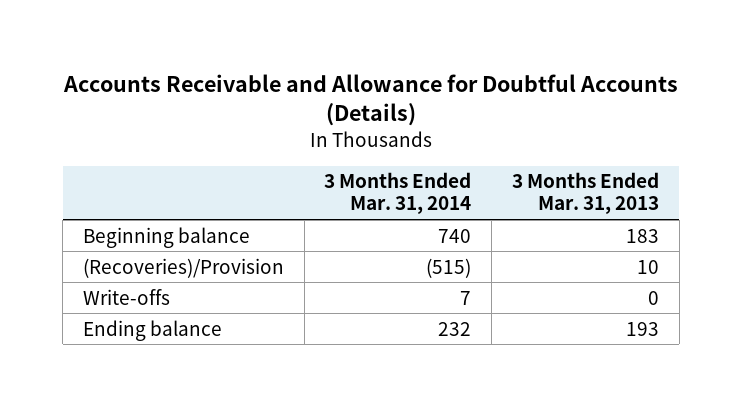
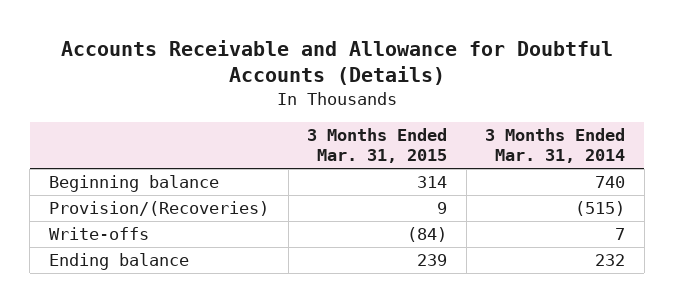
[511,172,659,215] 3 Months Ended Mar. 31, 2013 -> none
none -> [307,127,448,164] 3 Months Ended Mar. 31, 2015
[82,257,284,278] (Recoveries)/Provision -> [49,200,270,216] Provision/(Recoveries)

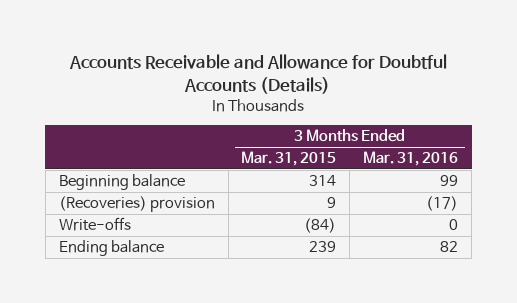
[485,127,626,164] 3 Months Ended Mar. 31, 2014 -> none
none -> [363,151,459,167] Mar. 31, 2016
[49,200,270,216] Provision/(Recoveries) -> [58,196,215,213] (Recoveries) provision

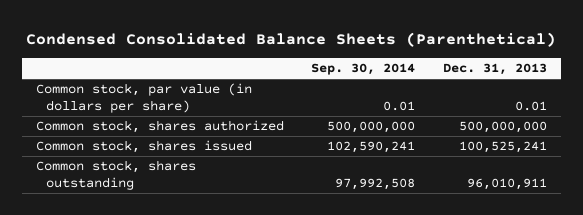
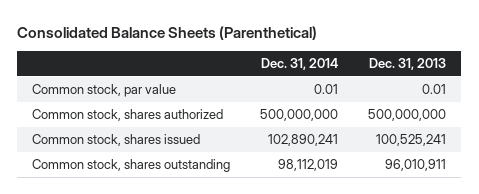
[26,31,557,47] Condensed Consolidated Balance Sheets (Parenthetical) -> [17,25,318,40] Consolidated Balance Sheets (Parenthetical)
[311,63,416,76] Sep. 30, 2014 -> none
none -> [261,58,339,71] Dec. 31, 2014
[35,83,252,113] Common stock, par value (in dollars per share) -> [32,84,177,98] Common stock, par value

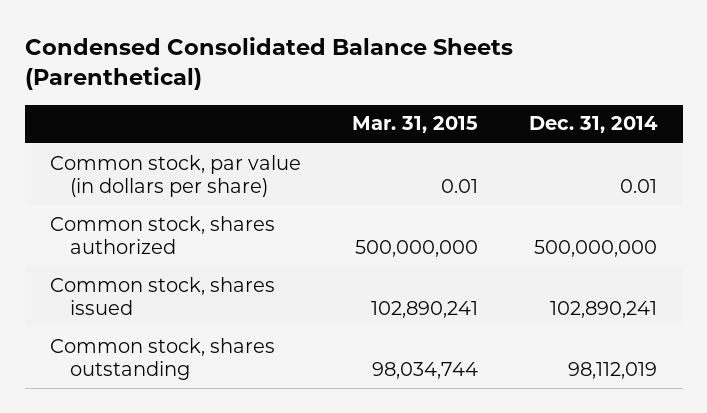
[17,25,318,40] Consolidated Balance Sheets (Parenthetical) -> [24,36,513,91] Condensed Consolidated Balance Sheets (Parenthetical)
[369,58,447,71] Dec. 31, 2013 -> none
none -> [352,116,479,134] Mar. 31, 2015
[32,84,177,98] Common stock, par value -> [50,154,302,197] Common stock, par value (in dollars per share)

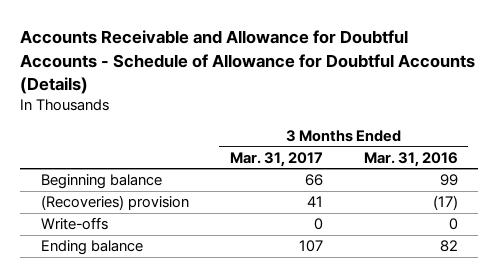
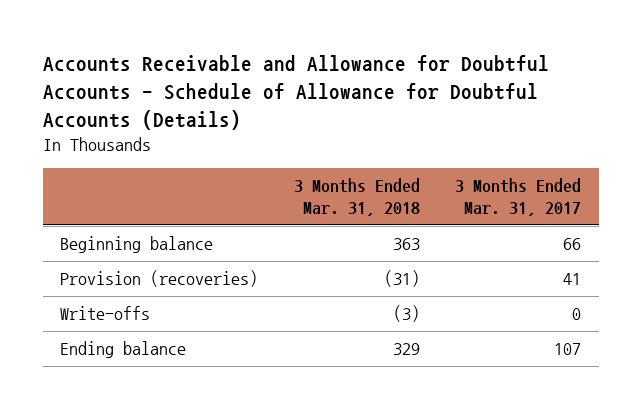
[363,151,458,167] Mar. 31, 2016 -> none
none -> [293,178,420,217] 3 Months Ended Mar. 31, 2018
[40,195,189,211] (Recoveries) provision -> [60,270,259,288] Provision (recoveries)

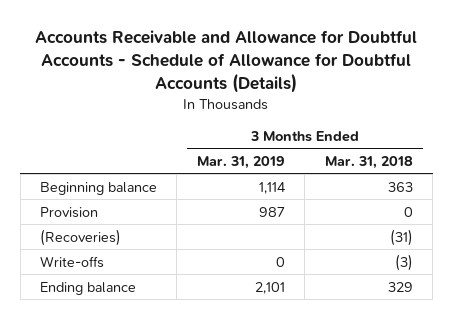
[455,178,582,217] 3 Months Ended Mar. 31, 2017 -> none
none -> [196,155,285,169] Mar. 31, 2019
[60,270,259,288] Provision (recoveries) -> [40,206,99,218] Provision
[383,270,420,288] (31) -> [403,206,413,217] 0
none -> [40,228,122,246] (Recoveries)

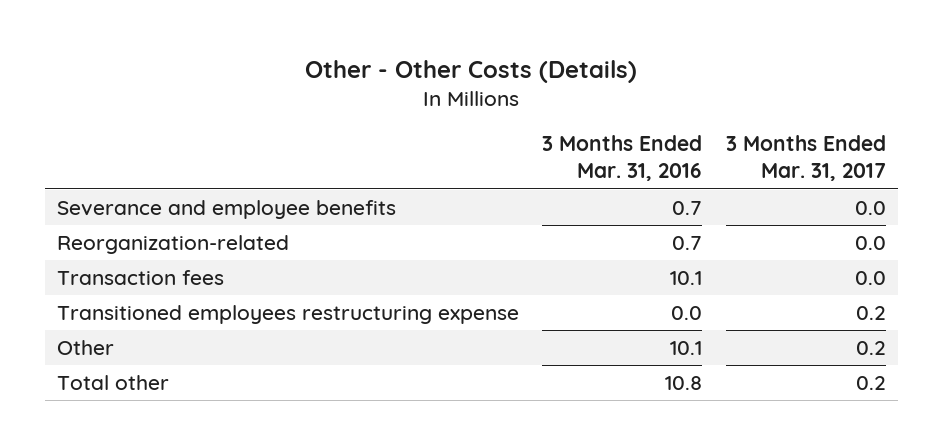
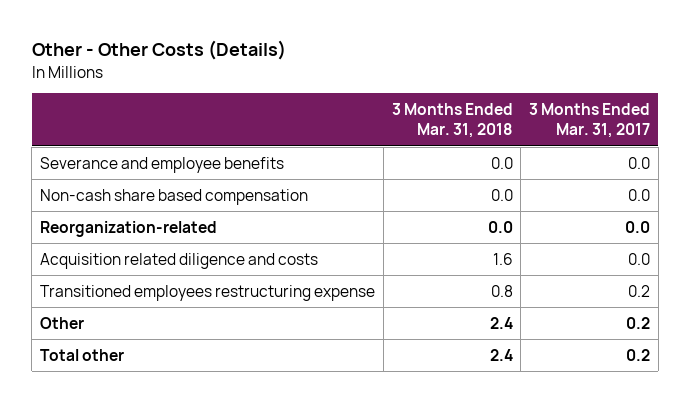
[542,135,703,182] 3 Months Ended Mar. 31, 2016 -> none
none -> [391,103,513,139] 3 Months Ended Mar. 31, 2018
none -> [40,188,309,205] Non-cash share based compensation
[57,269,225,285] Transaction fees -> none
none -> [40,252,319,269] Acquisition related diligence and costs

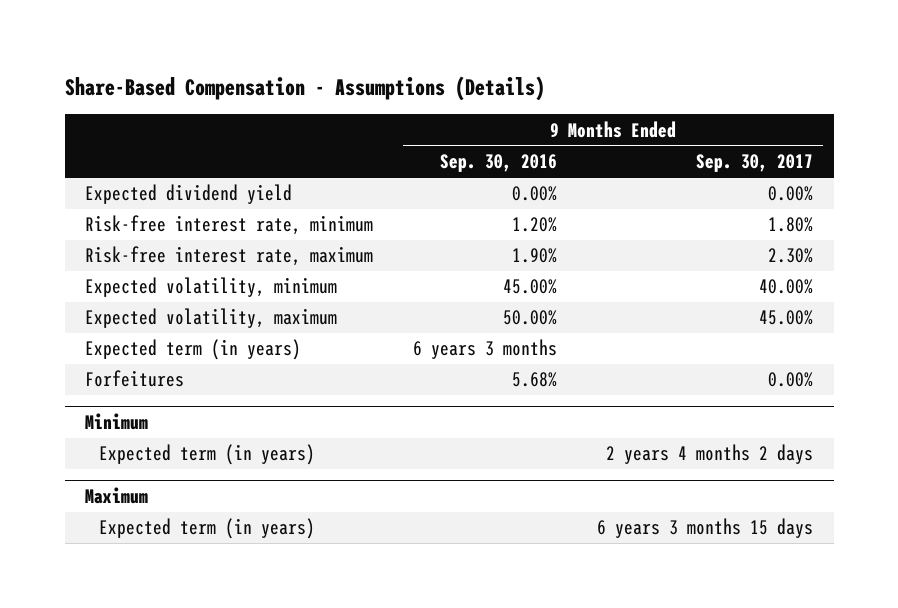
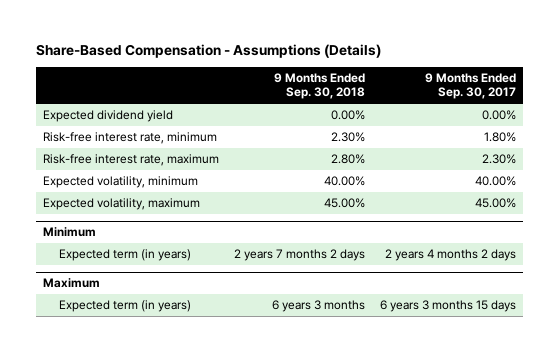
[440,154,558,173] Sep. 30, 2016 -> none
none -> [274,73,366,100] 9 Months Ended Sep. 30, 2018
[84,339,301,361] Expected term (in years) -> none
[84,370,184,388] Forfeitures -> none

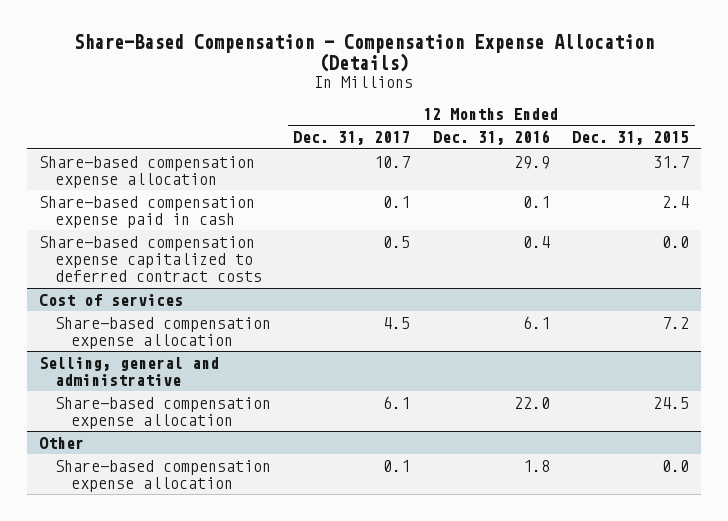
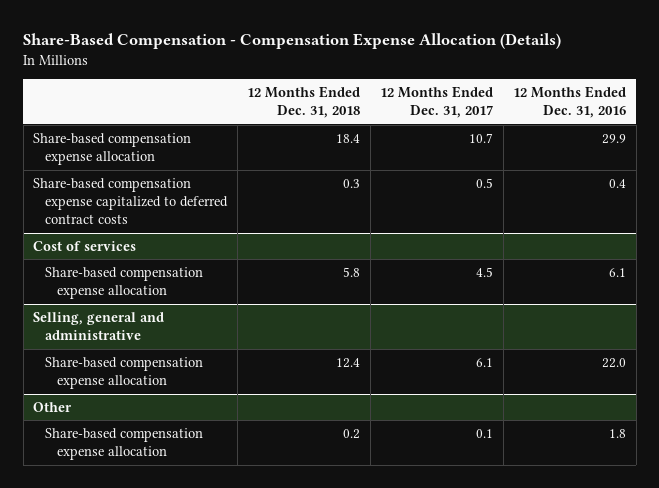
[572,131,690,146] Dec. 31, 2015 -> none
none -> [247,85,361,119] 12 Months Ended Dec. 31, 2018
[38,195,255,229] Share-based compensation expense paid in cash -> none

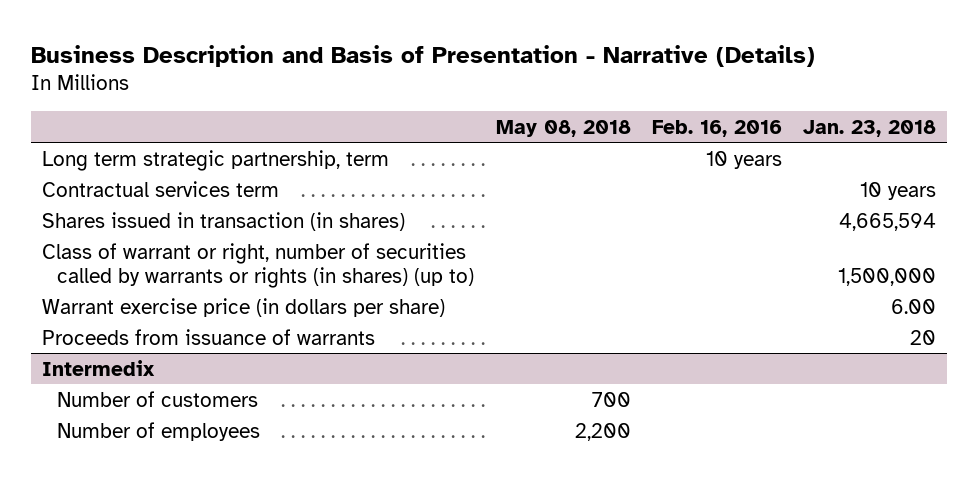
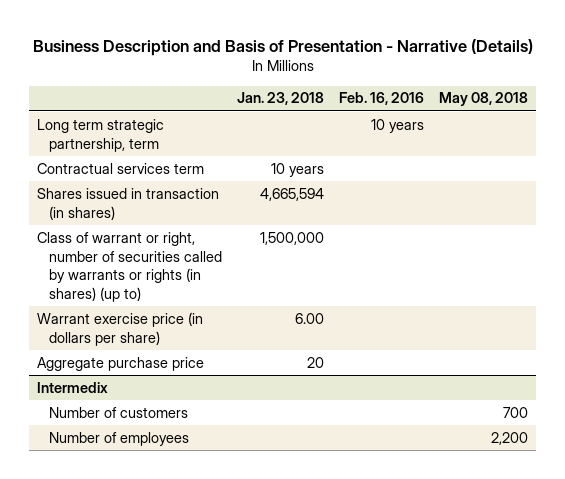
[41,328,375,345] Proceeds from issuance of warrants -> [36,356,204,371] Aggregate purchase price

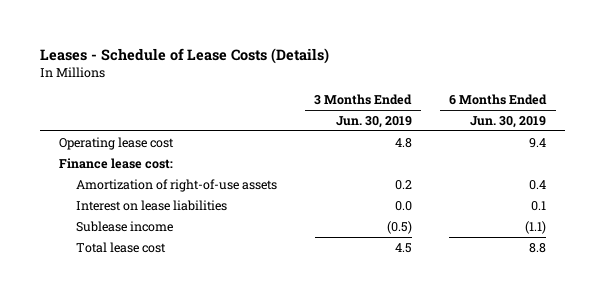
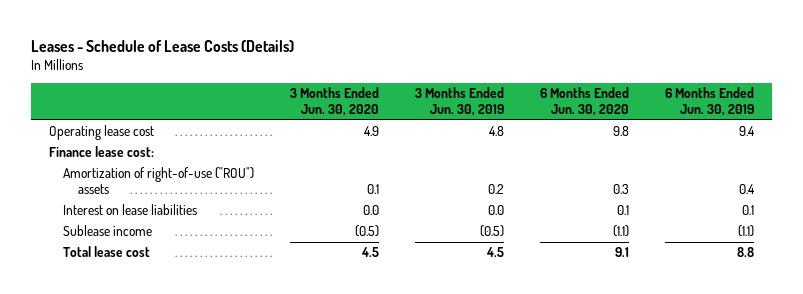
none -> [290,87,380,117] 3 Months Ended Jun. 30, 2020
none -> [540,87,630,117] 6 Months Ended Jun. 30, 2020
[76,178,278,192] Amortization of right-of-use assets -> [63,167,255,195] Amortization of right-of-use ("ROU") assets

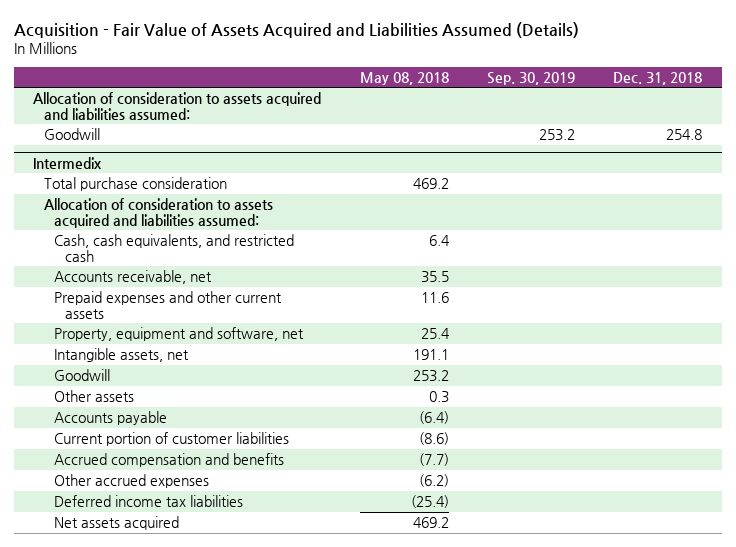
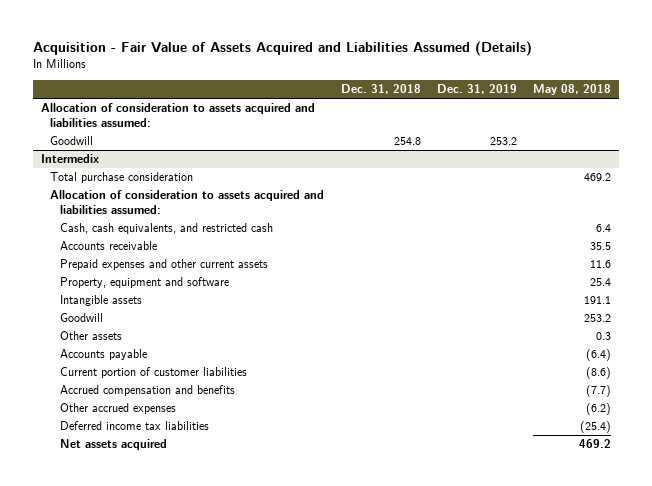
[487,71,576,85] Sep. 30, 2019 -> none
none -> [436,84,517,95] Dec. 31, 2019
[54,270,213,285] Accounts receivable, net -> [59,241,157,251] Accounts receivable
[54,327,305,342] Property, equipment and software, net -> [59,277,229,289] Property, equipment and software
[54,348,190,363] Intangible assets, net -> [59,295,142,307] Intangible assets

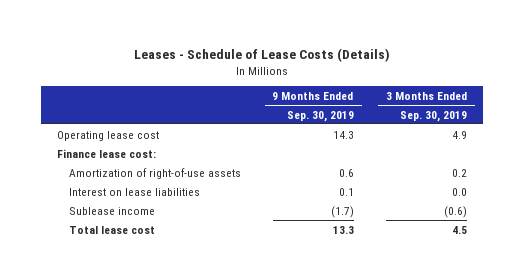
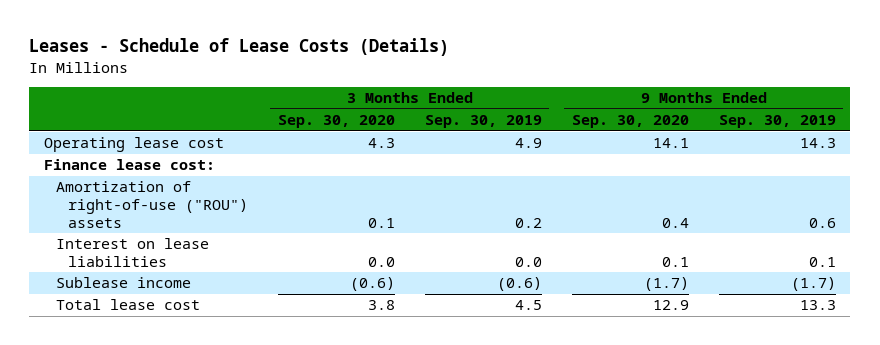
none -> [277,115,395,129] Sep. 30, 2020
none -> [571,115,689,129] Sep. 30, 2020
[68,167,241,179] Amortization of right-of-use assets -> [56,181,248,228] Amortization of right-of-use ("ROU") assets

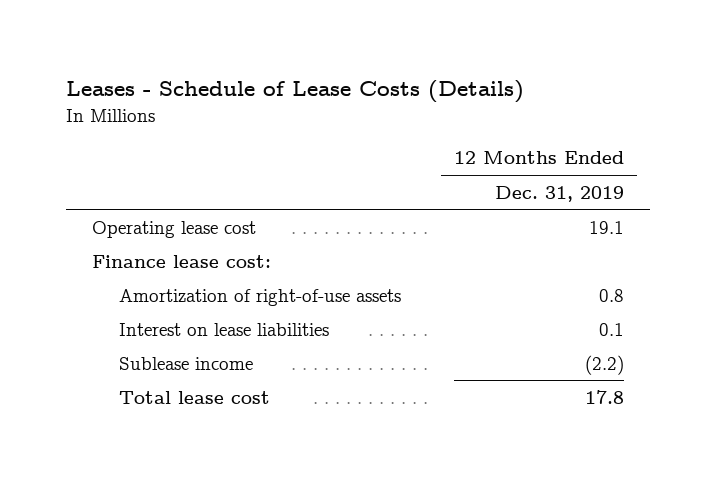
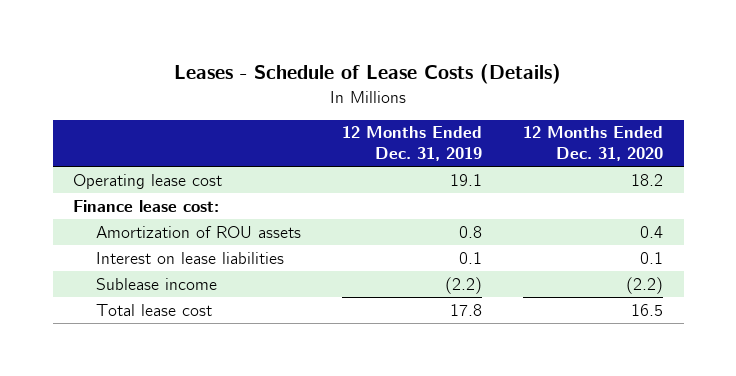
none -> [523,126,664,162] 12 Months Ended Dec. 31, 2020
[119,288,402,306] Amortization of right-of-use assets -> [95,225,301,238] Amortization of ROU assets

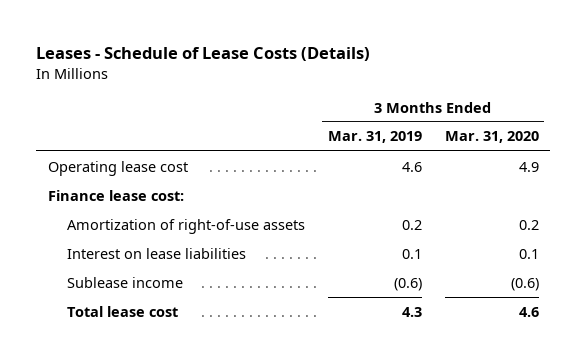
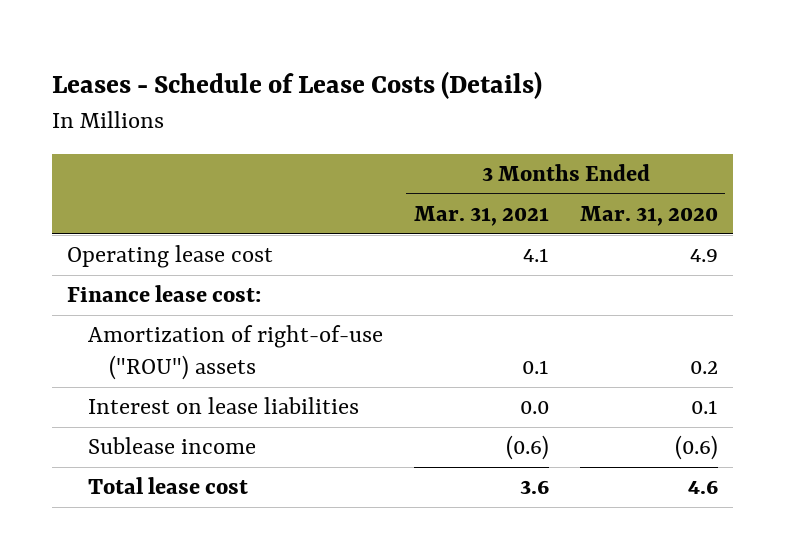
[327,131,422,144] Mar. 31, 2019 -> none
none -> [413,206,549,227] Mar. 31, 2021
[67,218,306,234] Amortization of right-of-use assets -> [88,325,384,381] Amortization of right-of-use ("ROU") assets

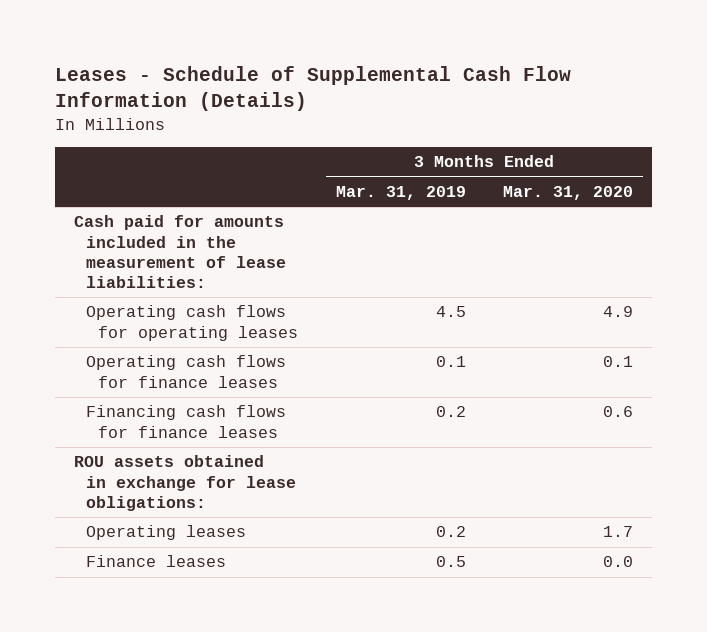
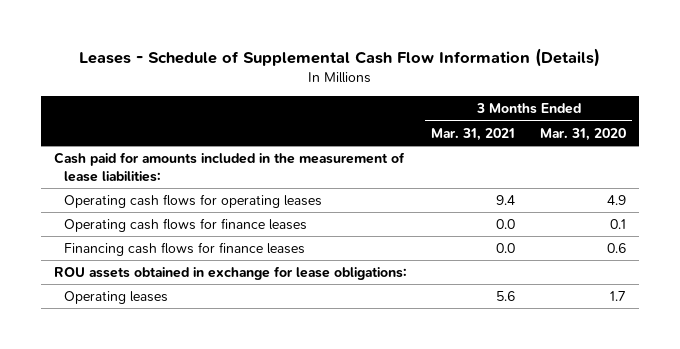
[335,185,466,200] Mar. 31, 2019 -> none
none -> [431,127,516,141] Mar. 31, 2021
[86,555,227,568] Finance leases -> none

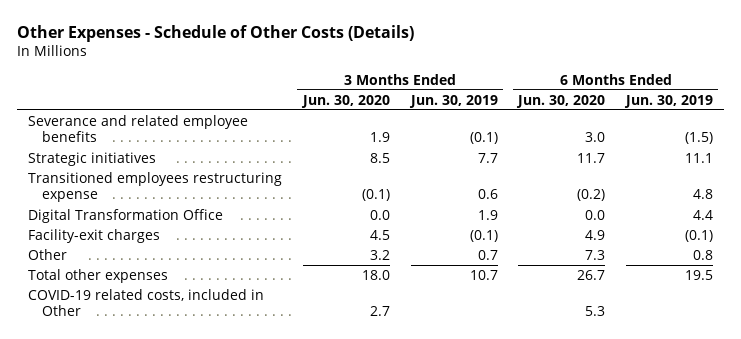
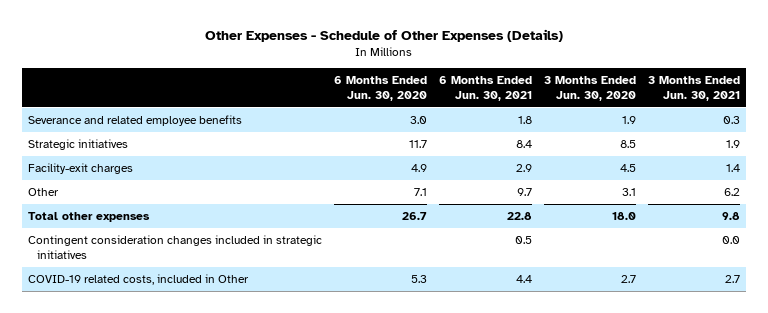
[17,25,415,43] Other Expenses - Schedule of Other Costs (Details) -> [205,29,564,43] Other Expenses - Schedule of Other Expenses (Details)
[408,94,498,108] Jun. 30, 2019 -> none
[624,94,714,108] Jun. 30, 2019 -> none
none -> [439,75,533,101] 6 Months Ended Jun. 30, 2021
none -> [648,75,741,101] 3 Months Ended Jun. 30, 2021
[27,171,282,203] Transitioned employees restructuring expense -> none
[27,208,223,223] Digital Transformation Office -> none
[369,249,390,260] 3.2 -> [622,187,637,196] 3.1
[585,249,606,260] 7.3 -> [413,187,427,196] 7.1
none -> [27,234,322,259] Contingent consideration changes included in strategic initiatives

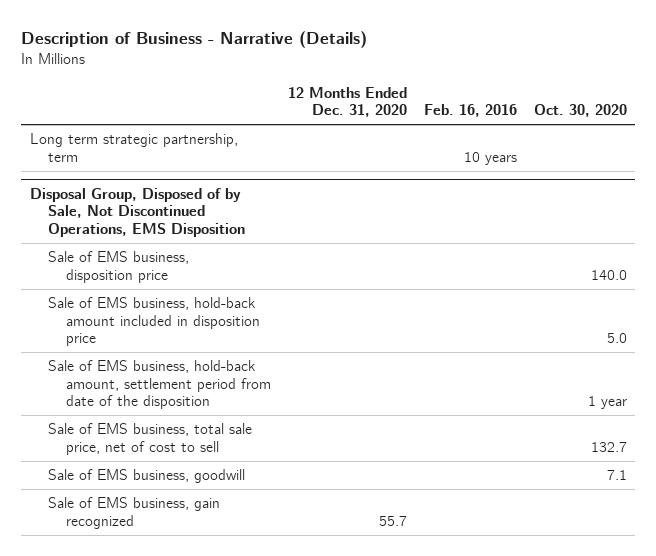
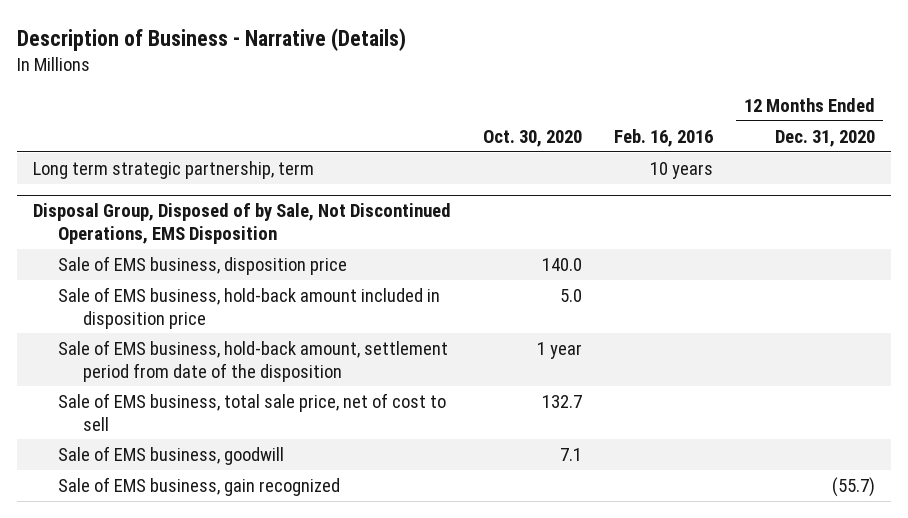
[378,515,407,526] 55.7 -> [832,477,876,498] (55.7)

